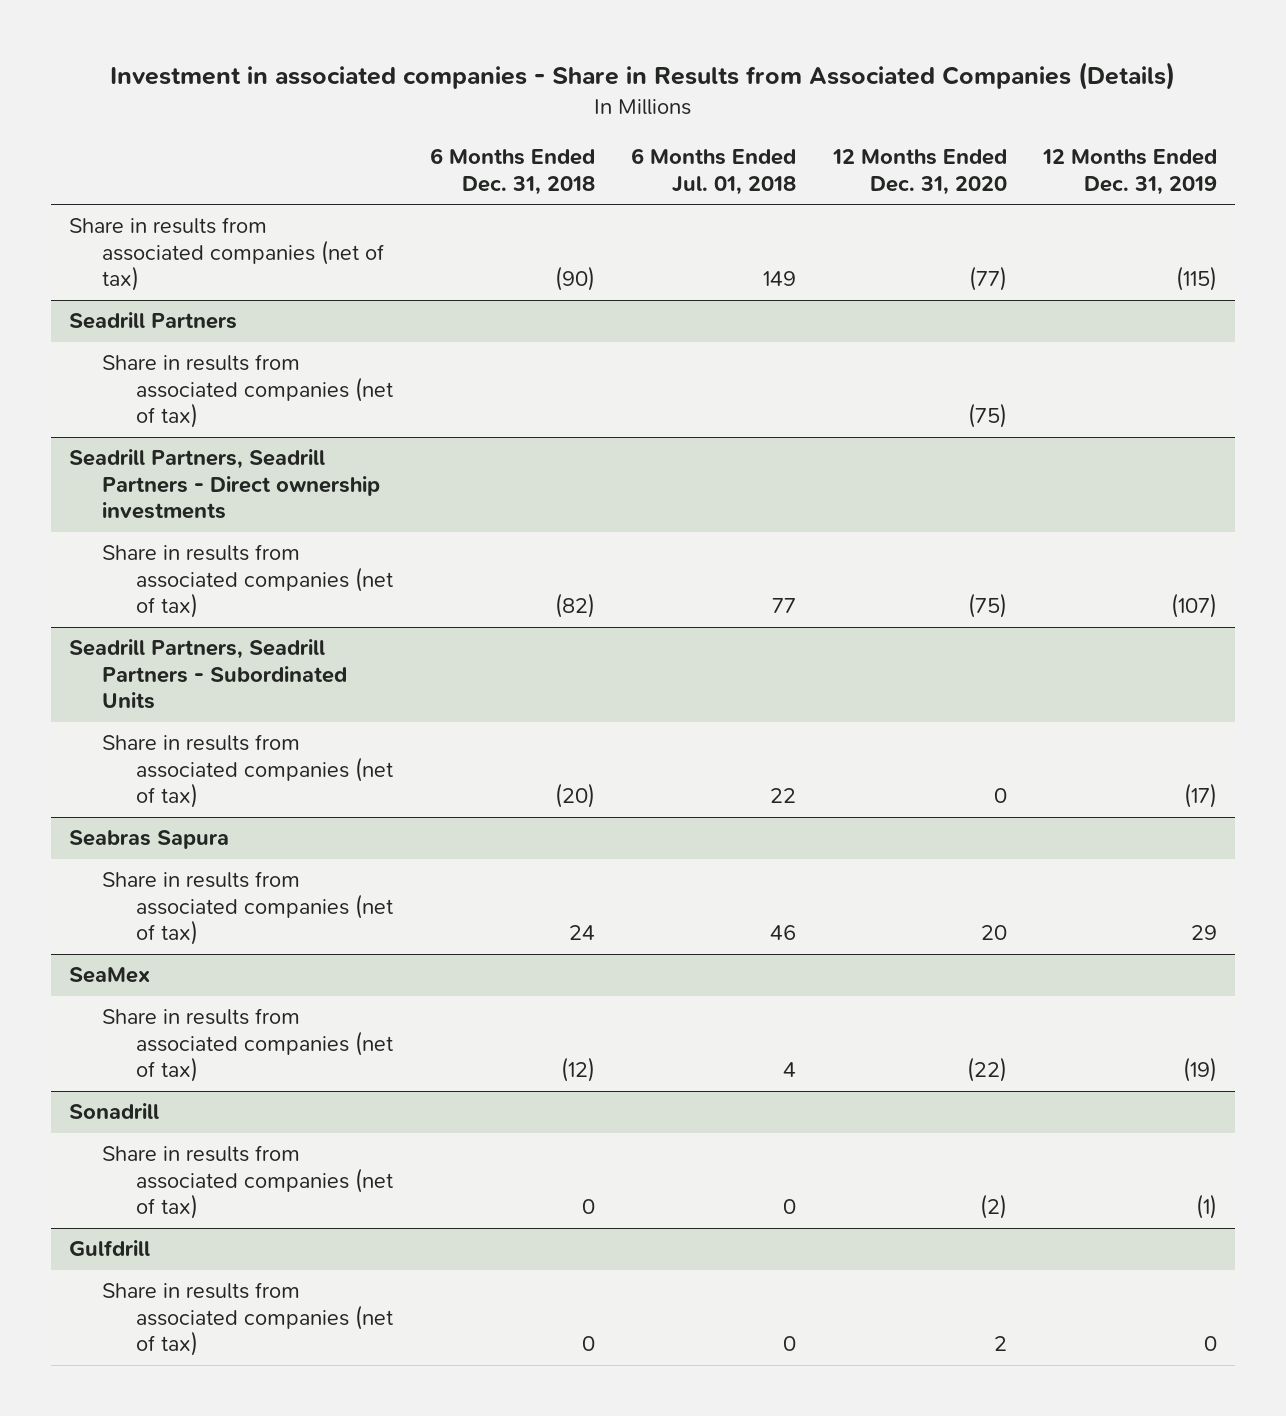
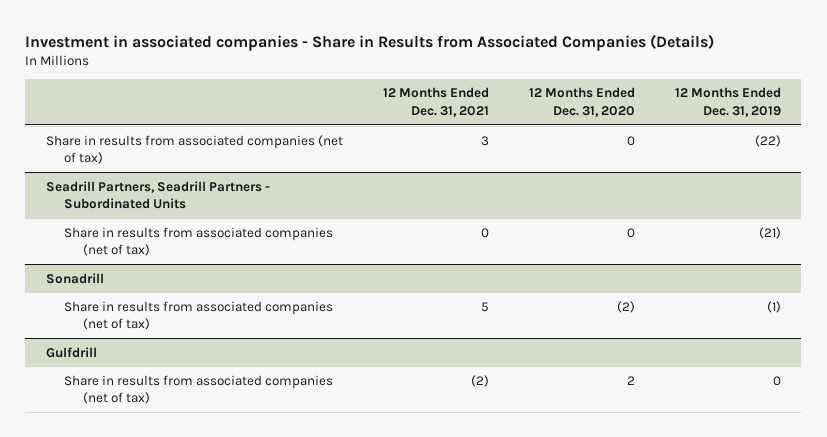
[429,148,595,195] 6 Months Ended Dec. 31, 2018 -> none
[631,148,797,195] 6 Months Ended Jul. 01, 2018 -> none
none -> [382,87,489,118] 12 Months Ended Dec. 31, 2021
[68,312,237,330] Seadrill Partners -> none
[102,354,393,429] Share in results from associated companies (net of tax) -> none
[68,449,381,520] Seadrill Partners, Seadrill Partners - Direct ownership investments -> none
[102,544,393,619] Share in results from associated companies (net of tax) -> none
[968,266,1007,292] (77) -> [626,135,635,146] 0
[1176,266,1218,292] (115) -> [755,134,782,147] (22)
[68,830,229,850] Seabras Sapura -> none
[102,871,393,946] Share in results from associated companies (net of tax) -> none
[68,967,150,984] SeaMex -> none
[102,1008,393,1083] Share in results from associated companies (net of tax) -> none
[1184,783,1218,809] (17) -> [759,226,782,239] (21)

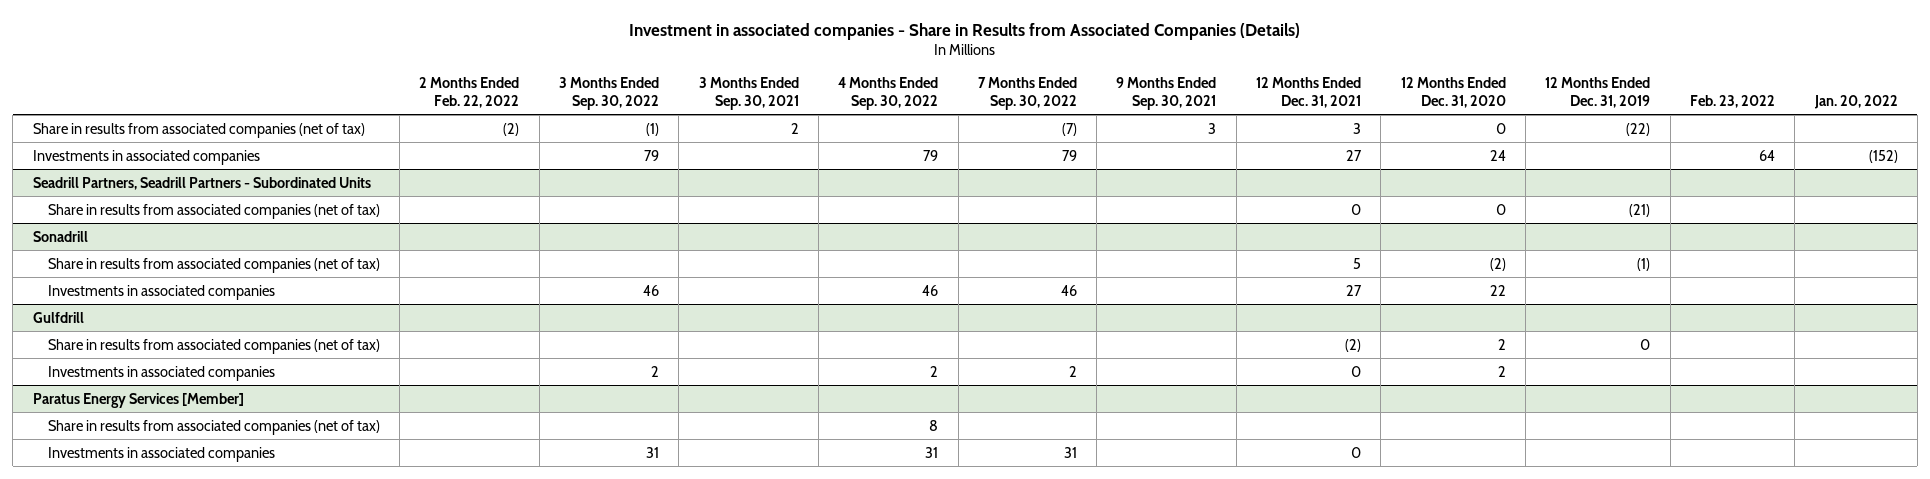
none -> [419,77,520,109] 2 Months Ended Feb. 22, 2022
none -> [558,77,659,111] 3 Months Ended Sep. 30, 2022
none -> [698,77,799,111] 3 Months Ended Sep. 30, 2021
none -> [838,77,939,111] 4 Months Ended Sep. 30, 2022
none -> [977,77,1077,111] 7 Months Ended Sep. 30, 2022
none -> [1116,77,1217,111] 9 Months Ended Sep. 30, 2021
none -> [1689,95,1775,109] Feb. 23, 2022
none -> [1813,95,1898,110] Jan. 20, 2022
none -> [32,149,260,165] Investments in associated companies
none -> [47,284,275,300] Investments in associated companies
none -> [47,365,275,381] Investments in associated companies
none -> [32,392,244,408] Paratus Energy Services [Member]
none -> [47,419,380,435] Share in results from associated companies (net of tax)
none -> [47,446,275,462] Investments in associated companies

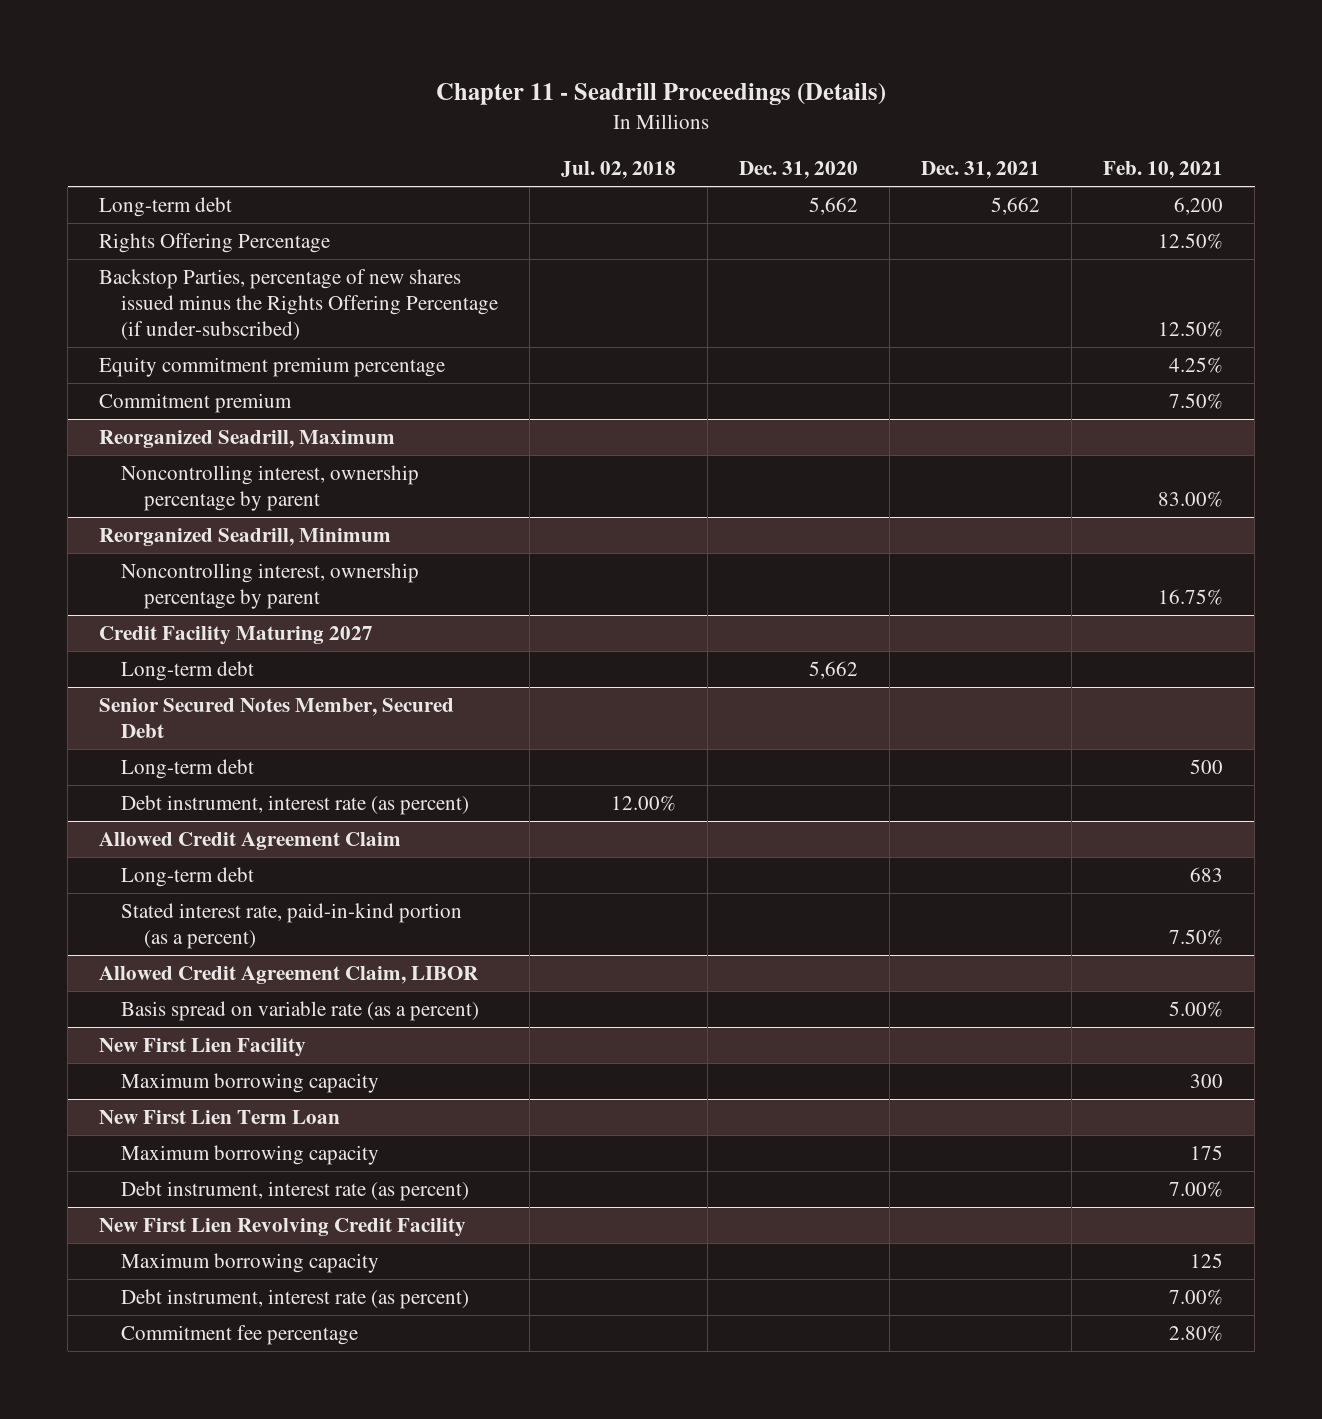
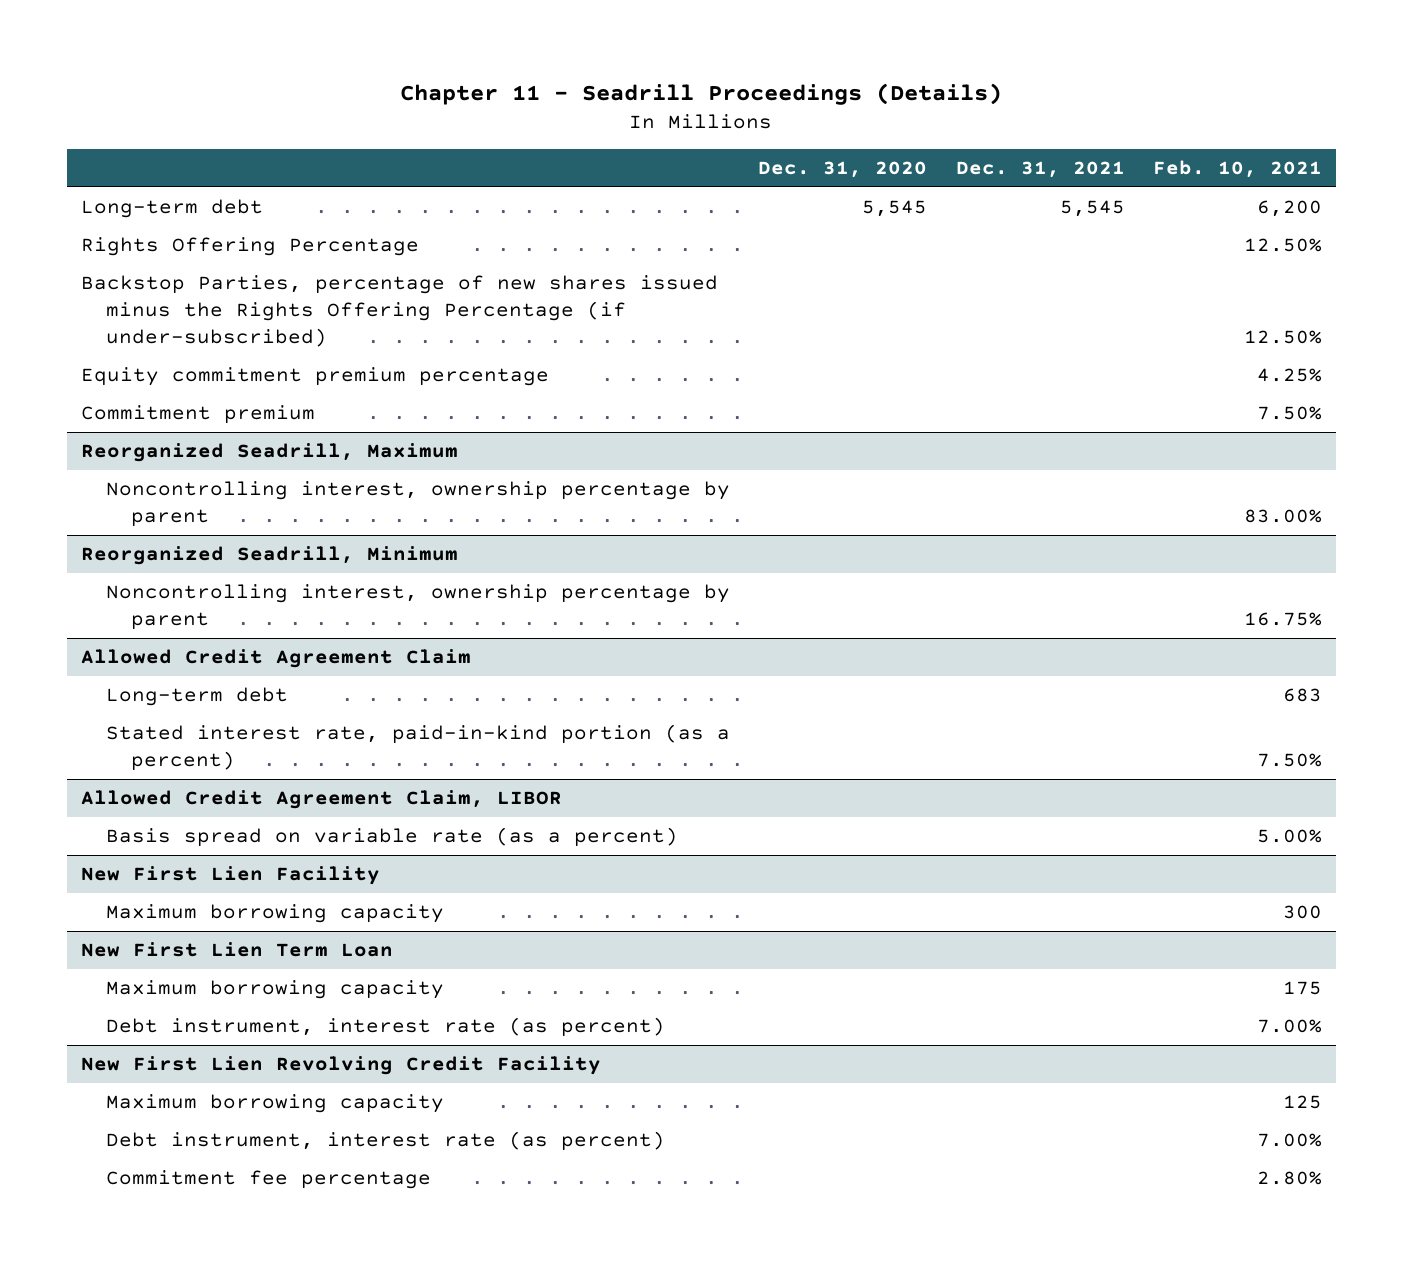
[561,161,677,180] Jul. 02, 2018 -> none
[809,197,859,216] 5,662 -> [862,200,928,218] 5,545
[991,197,1041,216] 5,662 -> [1059,200,1125,218] 5,545
[99,626,374,646] Credit Facility Maturing 2027 -> none
[121,661,255,682] Long-term debt -> none
[99,698,455,739] Senior Secured Notes Member, Secured Debt -> none
[121,759,255,780] Long-term debt -> none
[121,795,470,816] Debt instrument, interest rate (as percent) -> none

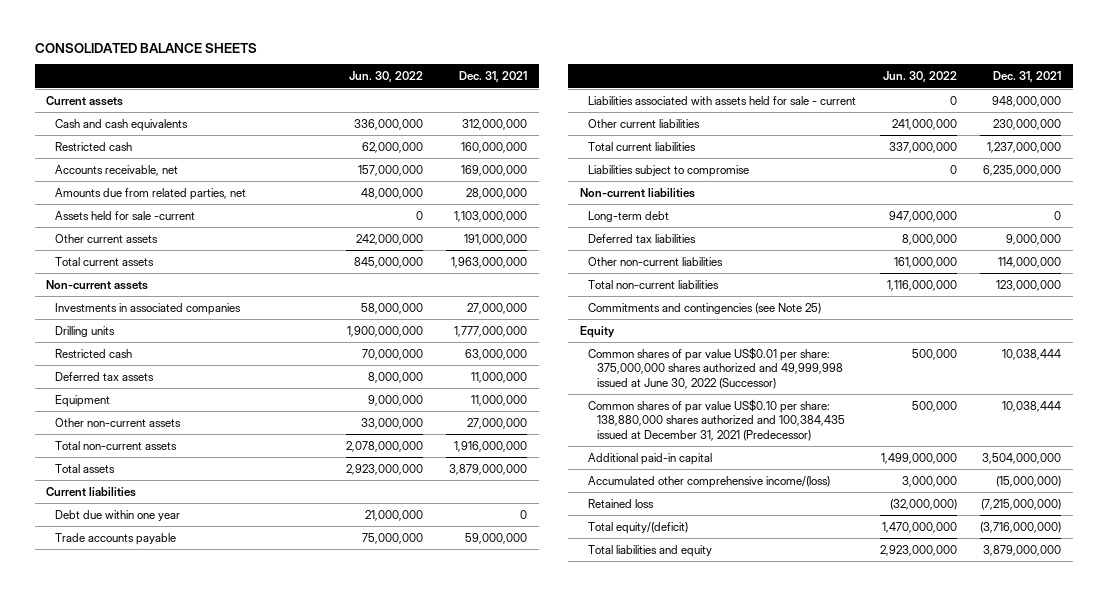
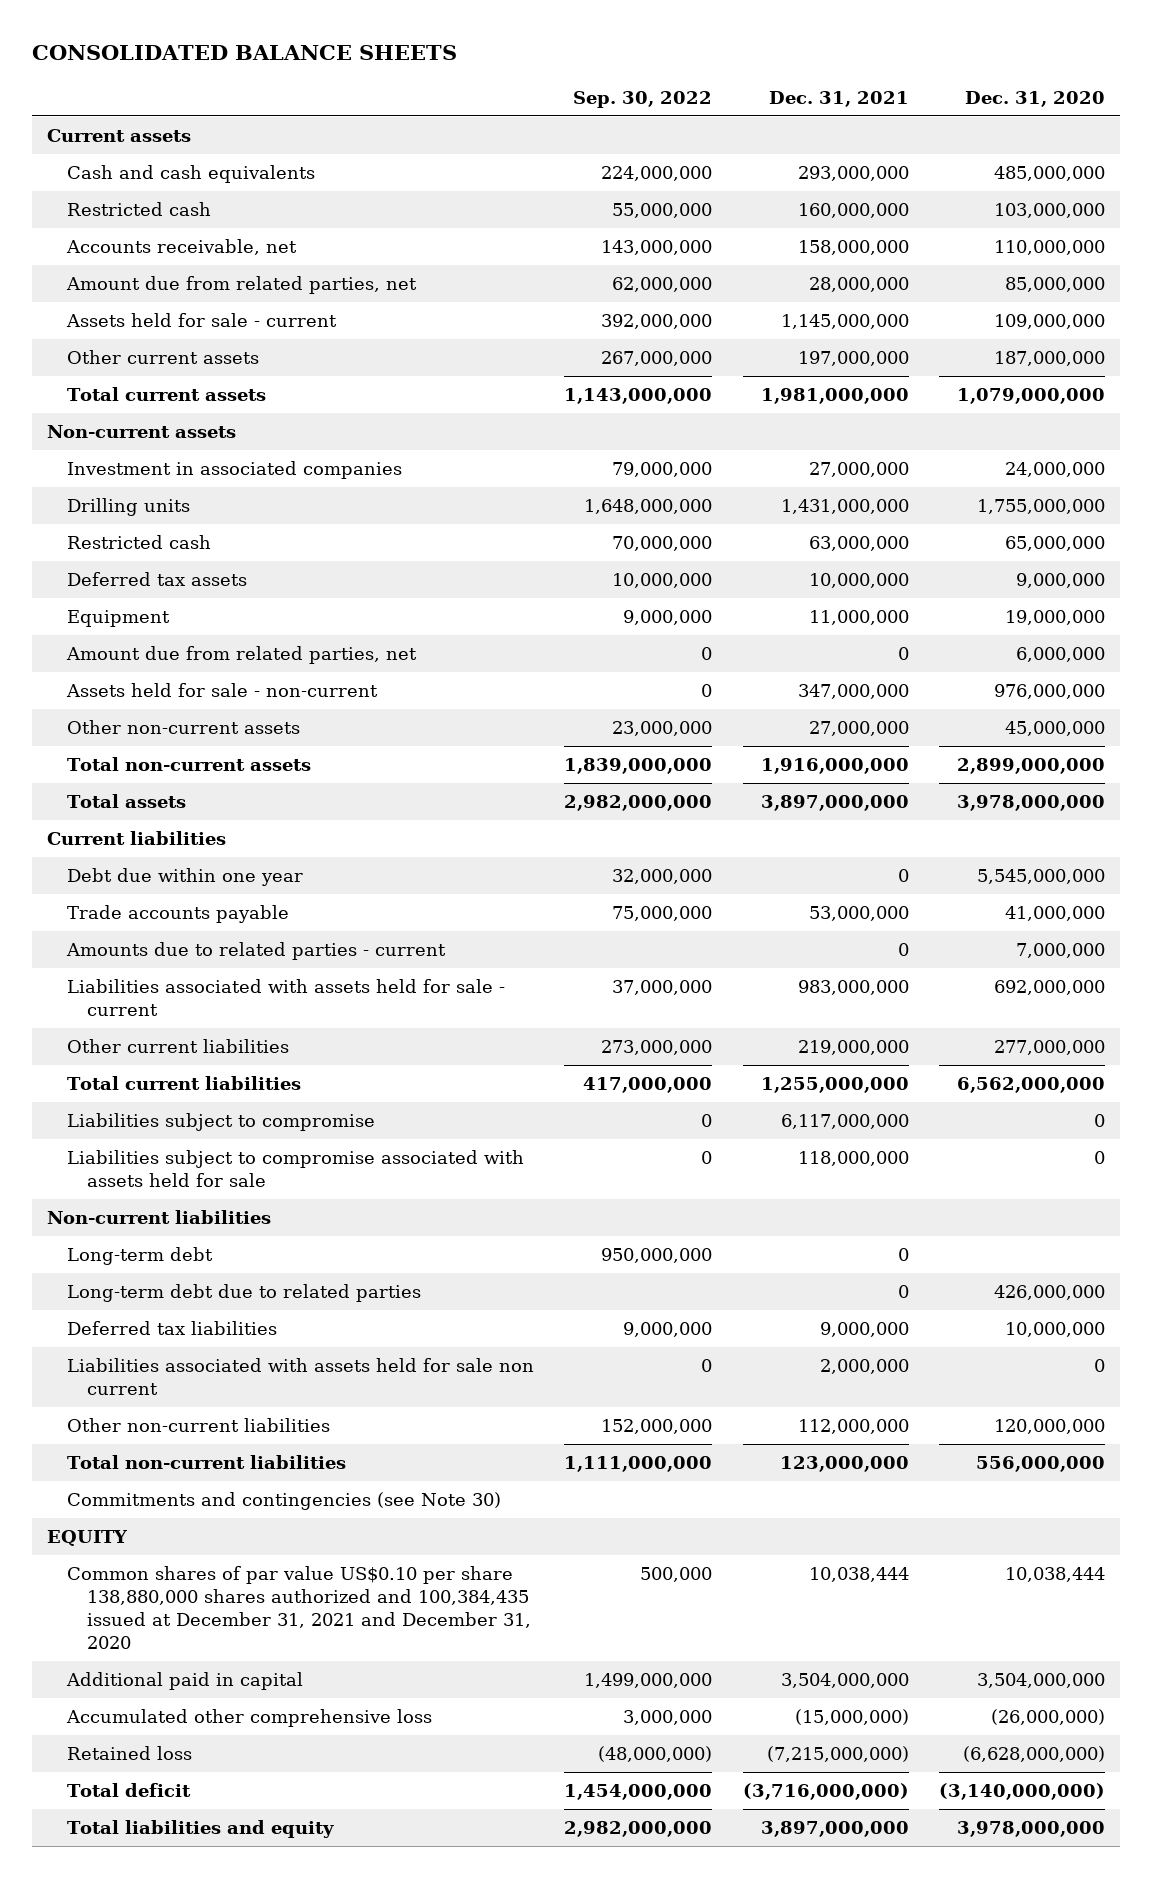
[348,71,423,83] Jun. 30, 2022 -> none
none -> [573,90,713,108] Sep. 30, 2022
none -> [964,90,1105,107] Dec. 31, 2020
[462,118,528,130] 312,000,000 -> [797,166,909,182] 293,000,000
[461,164,528,176] 169,000,000 -> [797,240,909,256] 158,000,000
[54,187,246,200] Amounts due from related parties, net -> [66,276,418,295] Amount due from related parties, net
[54,210,195,220] Assets held for sale -current -> [66,313,338,328] Assets held for sale - current
[454,210,528,222] 1,103,000,000 -> [780,314,909,330] 1,145,000,000
[464,233,528,245] 191,000,000 -> [797,351,909,367] 197,000,000
[451,256,528,268] 1,963,000,000 -> [760,388,909,405] 1,981,000,000
[54,302,241,315] Investments in associated companies -> [67,461,403,480] Investment in associated companies
[454,325,528,337] 1,777,000,000 -> [780,499,909,515] 1,431,000,000
[471,371,528,383] 11,000,000 -> [808,573,909,589] 10,000,000
none -> [66,646,418,665] Amount due from related parties, net
none -> [66,683,379,698] Assets held for sale - non-current
[449,463,528,475] 3,879,000,000 -> [760,795,909,812] 3,897,000,000
[465,532,528,544] 59,000,000 -> [808,906,909,922] 53,000,000
none -> [66,942,447,961] Amounts due to related parties - current
[991,95,1061,107] 948,000,000 -> [797,980,909,996] 983,000,000
[992,118,1061,130] 230,000,000 -> [797,1040,909,1056] 219,000,000
[986,141,1061,153] 1,237,000,000 -> [760,1077,909,1094] 1,255,000,000
[982,164,1061,176] 6,235,000,000 -> [780,1114,909,1130] 6,117,000,000
none -> [67,1150,525,1188] Liabilities subject to compromise associated with assets held for sale
none -> [67,1284,422,1303] Long-term debt due to related parties
none -> [67,1358,535,1396] Liabilities associated with assets held for sale non current
[997,256,1061,268] 114,000,000 -> [797,1419,909,1435] 112,000,000
[588,398,845,441] Common shares of par value US$0.10 per share: 138,880,000 shares authorized and 100,384,435 issued at December 31, 2021 (Predecessor) -> none
[588,302,822,314] Commitments and contingencies (see Note 25) -> [67,1492,502,1511] Commitments and contingencies (see Note 30)
[579,325,615,338] Equity -> [47,1530,129,1547] EQUITY
[588,346,843,389] Common shares of par value US$0.01 per share: 375,000,000 shares authorized and 49,999,998 issued at June 30, 2022 (Successor) -> [67,1566,532,1650] Common shares of par value US$0.10 per share 138,880,000 shares authorized and 100,384,435 issued at December 31, 2021 and December 31, 2020
[588,452,713,465] Additional paid-in capital -> [66,1672,304,1691] Additional paid in capital
[588,475,831,488] Accumulated other comprehensive income/(loss) -> [66,1709,433,1728] Accumulated other comprehensive loss
[588,521,689,534] Total equity/(deficit) -> [67,1783,192,1798] Total deficit
[982,544,1061,556] 3,879,000,000 -> [760,1821,909,1838] 3,897,000,000

